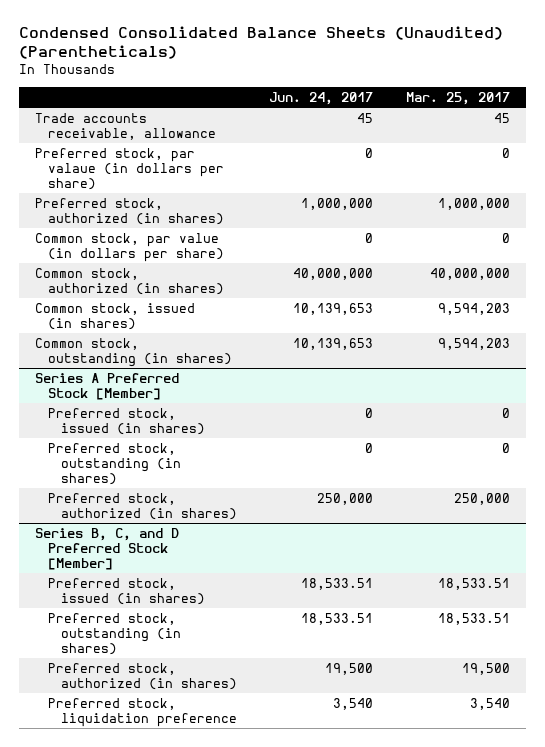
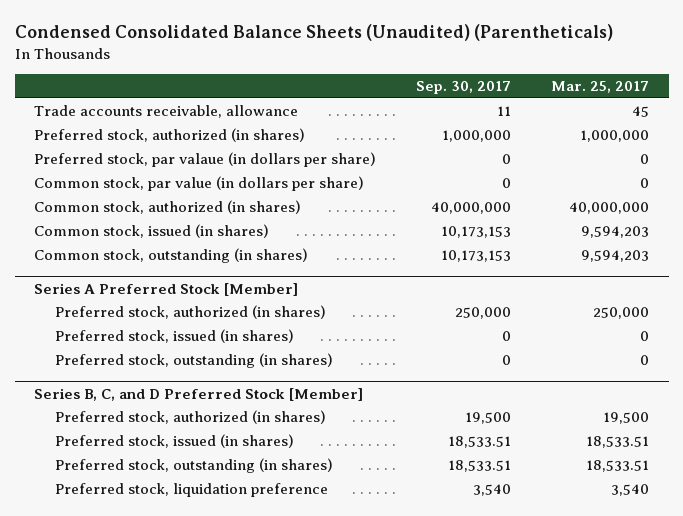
[269,91,374,105] Jun. 24, 2017 -> none
none -> [416,80,512,94] Sep. 30, 2017
[34,147,224,190] Preferred stock, par valaue (in dollars per share) -> [34,152,377,168] Preferred stock, par valaue (in dollars per share)
[47,492,237,520] Preferred stock, authorized (in shares) -> [55,305,327,320] Preferred stock, authorized (in shares)
[47,662,237,690] Preferred stock, authorized (in shares) -> [55,410,327,425] Preferred stock, authorized (in shares)

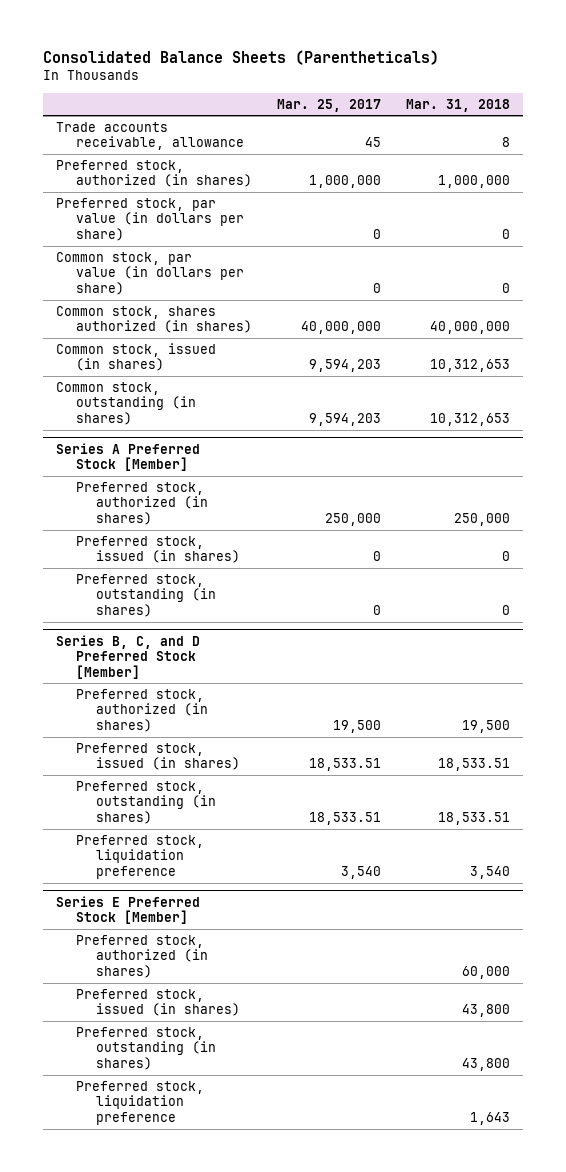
[14,24,613,42] Condensed Consolidated Balance Sheets (Unaudited) (Parentheticals) -> [43,50,440,66] Consolidated Balance Sheets (Parentheticals)
[416,80,512,94] Sep. 30, 2017 -> none
none -> [406,98,511,112] Mar. 31, 2018
[34,152,377,168] Preferred stock, par valaue (in dollars per share) -> [55,197,245,242] Preferred stock, par value (in dollars per share)
[34,200,302,215] Common stock, authorized (in shares) -> [55,305,253,334] Common stock, shares authorized (in shares)
none -> [55,895,200,925] Series E Preferred Stock [Member]
none -> [76,934,209,979] Preferred stock, authorized (in shares)
none -> [76,988,241,1017] Preferred stock, issued (in shares)
none -> [76,1026,217,1071] Preferred stock, outstanding (in shares)
none -> [76,1080,205,1126] Preferred stock, liquidation preference

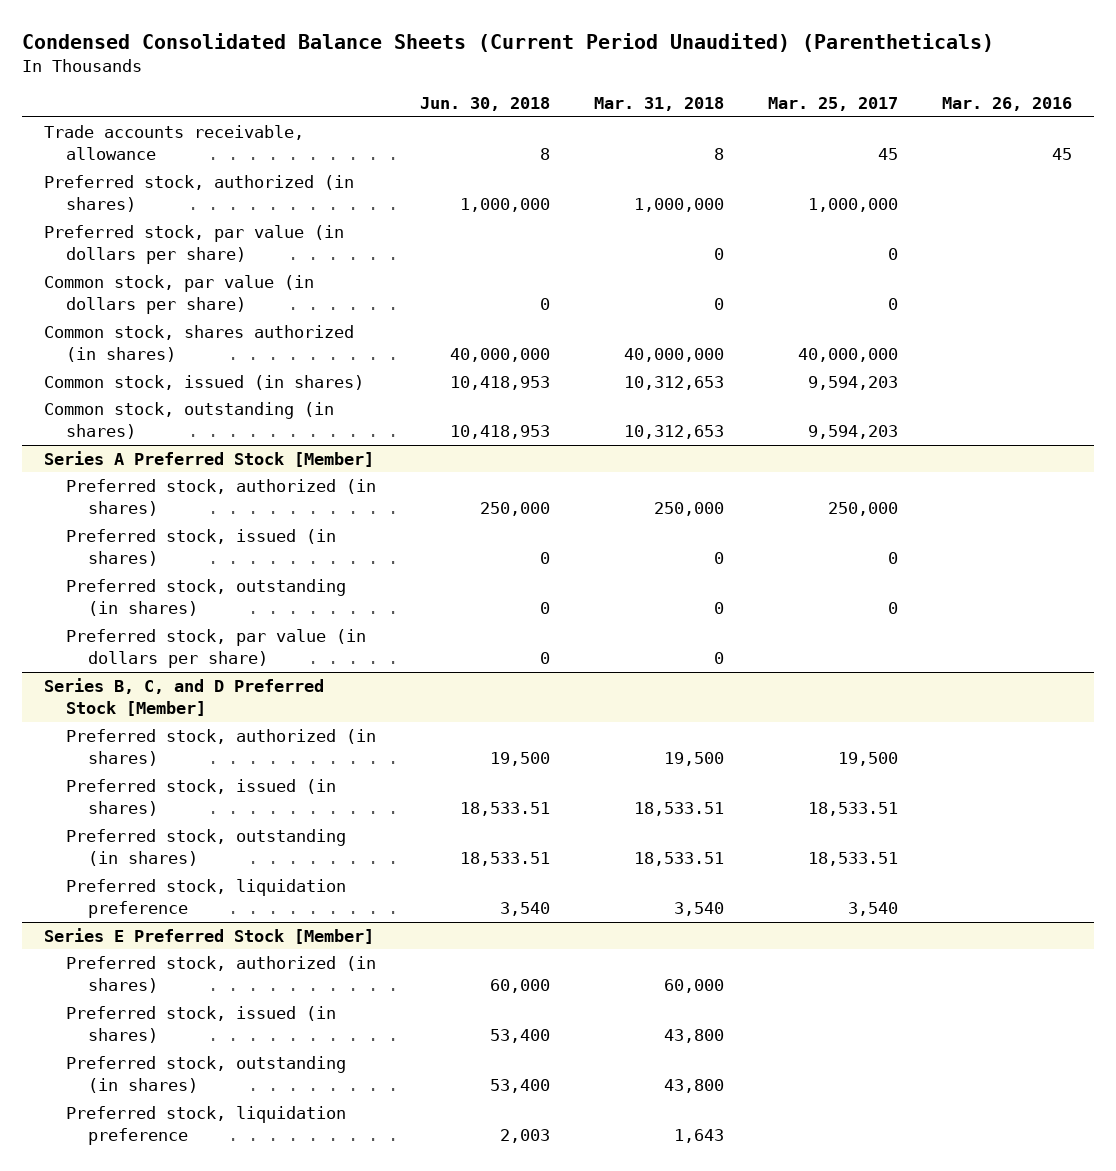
[43,50,440,66] Consolidated Balance Sheets (Parentheticals) -> [22,32,995,52] Condensed Consolidated Balance Sheets (Current Period Unaudited) (Parentheticals)
none -> [419,97,550,112] Jun. 30, 2018
none -> [941,97,1072,112] Mar. 26, 2016
none -> [65,629,366,669] Preferred stock, par value (in dollars per share)

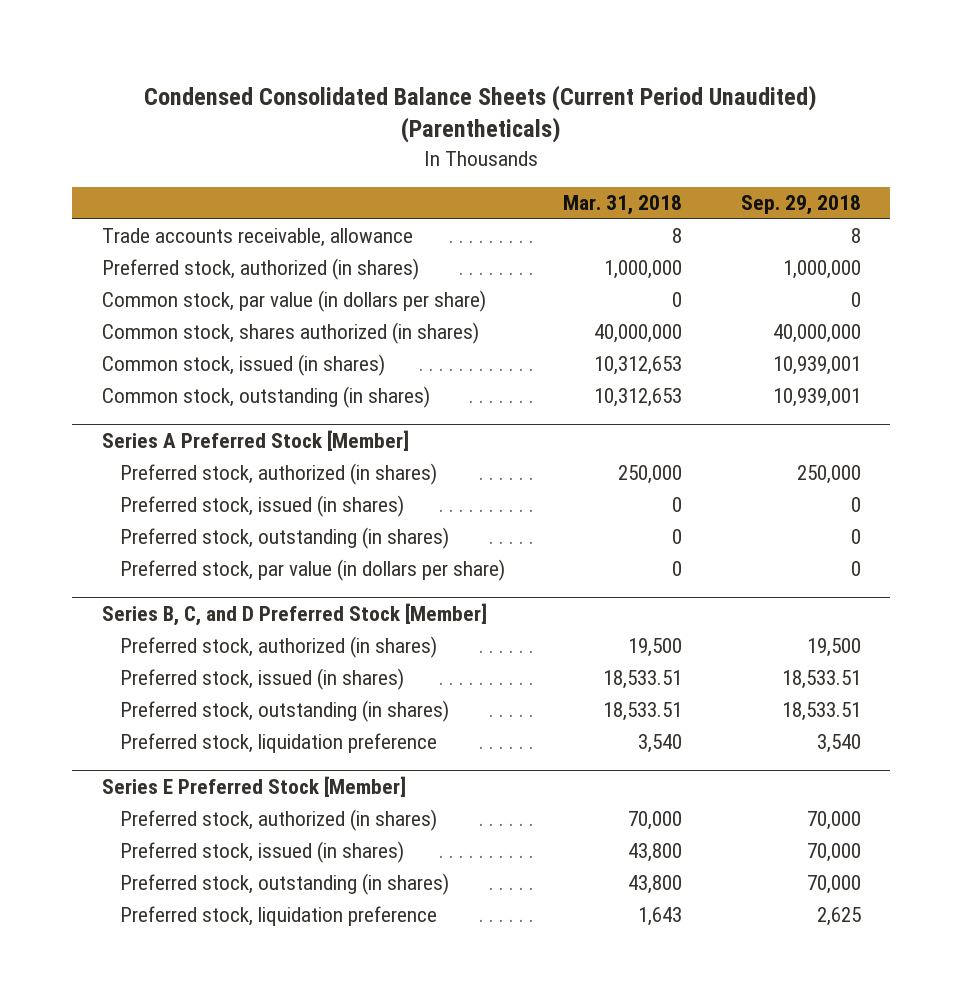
[419,97,550,112] Jun. 30, 2018 -> none
[767,97,898,112] Mar. 25, 2017 -> none
[941,97,1072,112] Mar. 26, 2016 -> none
none -> [740,195,861,216] Sep. 29, 2018
[44,225,345,265] Preferred stock, par value (in dollars per share) -> none
[663,979,724,994] 60,000 -> [628,811,683,831] 70,000

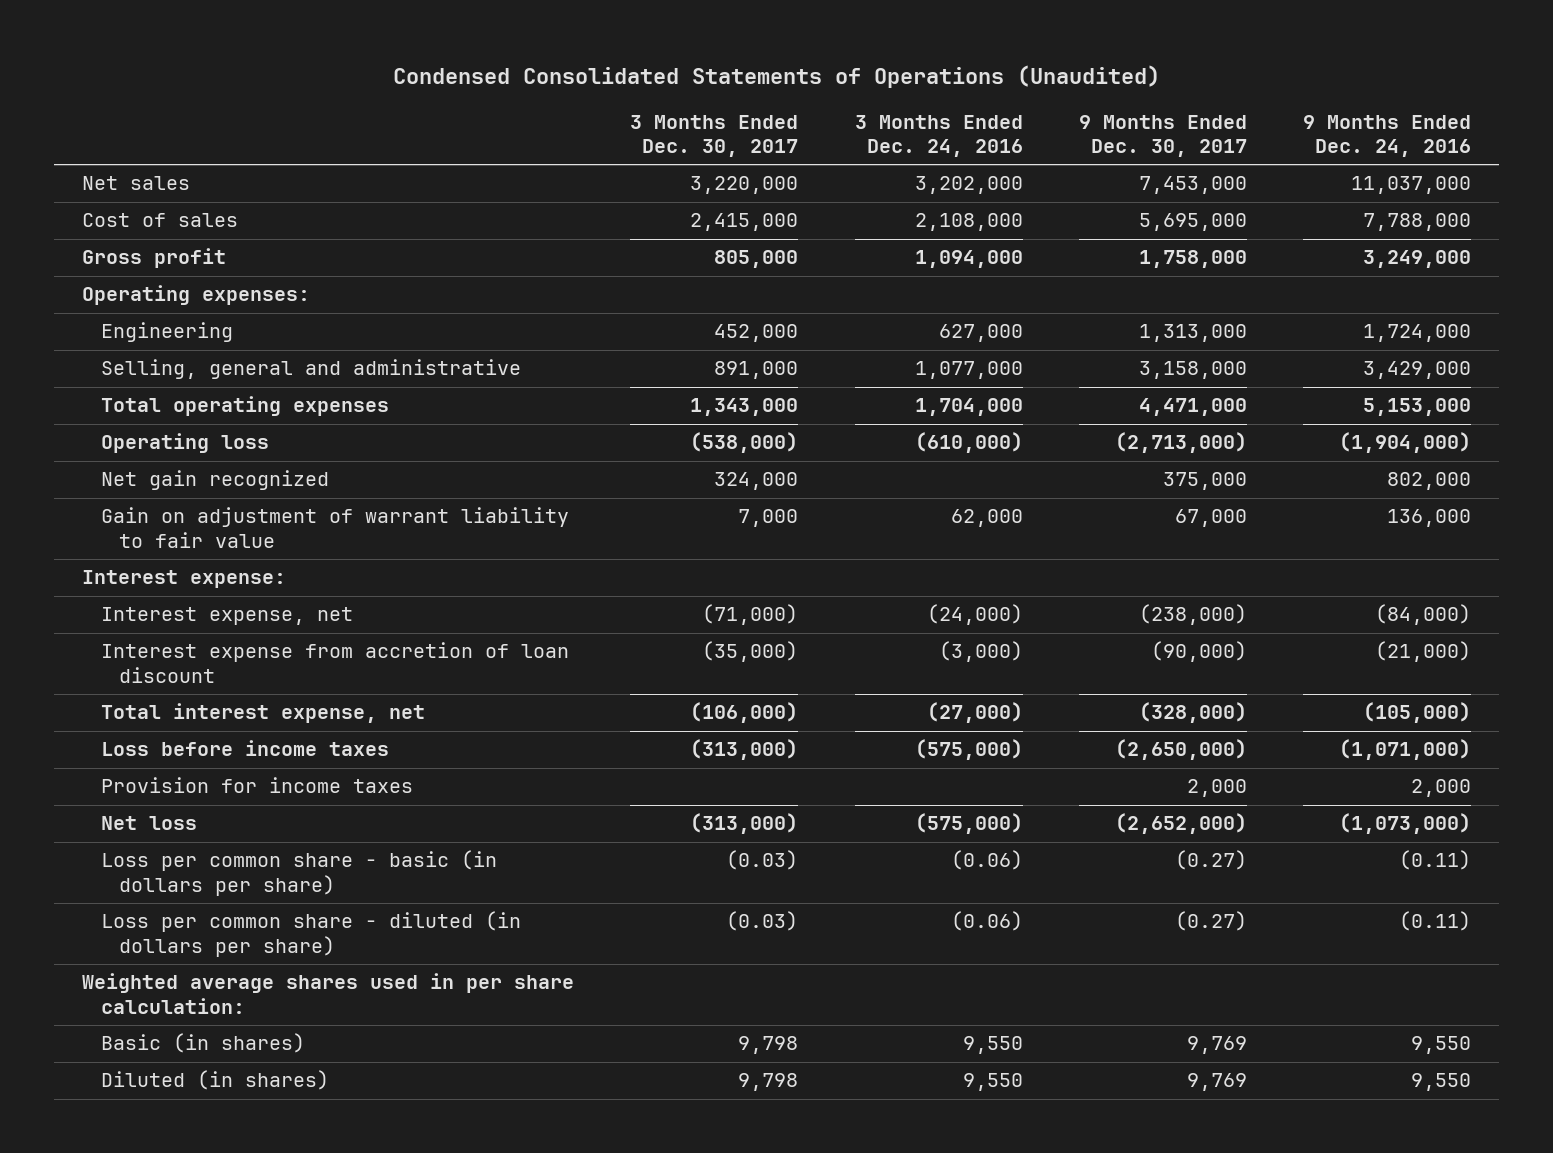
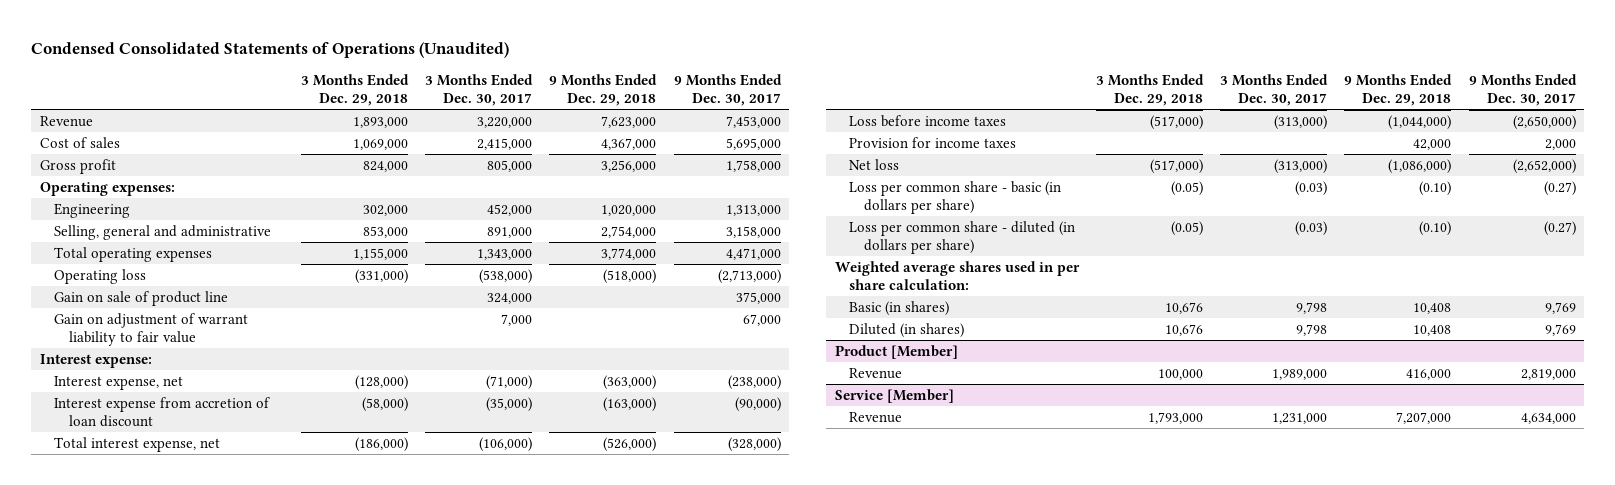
[854,114,1023,158] 3 Months Ended Dec. 24, 2016 -> none
[1302,114,1471,158] 9 Months Ended Dec. 24, 2016 -> none
none -> [301,74,410,106] 3 Months Ended Dec. 29, 2018
none -> [549,74,658,106] 9 Months Ended Dec. 29, 2018
[82,176,191,191] Net sales -> [39,115,93,127] Revenue
[100,470,329,491] Net gain recognized -> [54,290,229,306] Gain on sale of product line
none -> [834,344,958,359] Product [Member]
none -> [849,367,903,379] Revenue
none -> [834,388,954,403] Service [Member]
none -> [849,411,903,423] Revenue

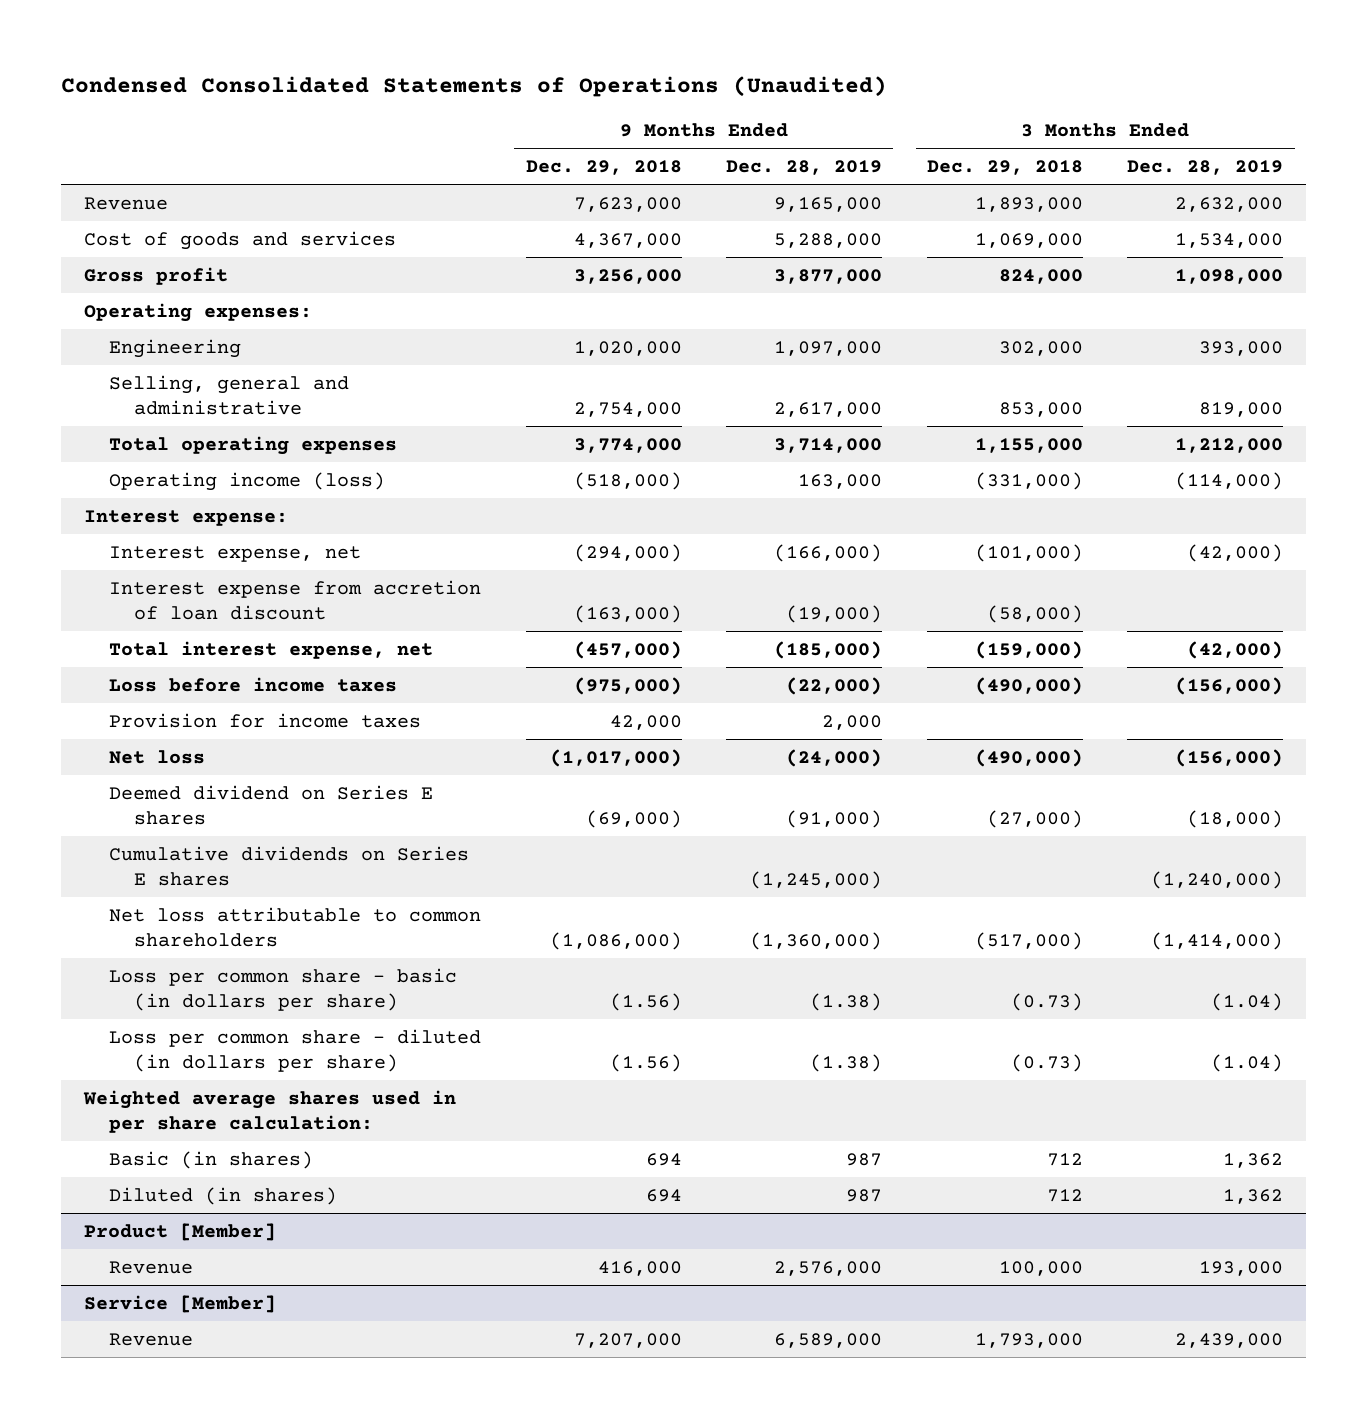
[425,74,534,106] 3 Months Ended Dec. 30, 2017 -> none
[673,74,782,106] 9 Months Ended Dec. 30, 2017 -> none
none -> [726,159,883,175] Dec. 28, 2019
none -> [1127,159,1284,175] Dec. 28, 2019
[39,136,120,148] Cost of sales -> [83,230,396,250] Cost of goods and services
[54,290,229,306] Gain on sale of product line -> none
[54,312,249,346] Gain on adjustment of warrant liability to fair value -> none
[54,268,147,284] Operating loss -> [108,471,385,491] Operating income (loss)
[355,374,409,390] (128,000) -> [974,543,1083,562] (101,000)
[603,374,657,390] (363,000) -> [573,543,682,562] (294,000)
[355,436,409,452] (186,000) -> [974,640,1083,659] (159,000)
[603,436,657,452] (526,000) -> [573,640,682,659] (457,000)
[1150,114,1204,130] (517,000) -> [974,676,1083,695] (490,000)
[1388,114,1452,130] (1,044,000) -> [573,676,682,695] (975,000)
[1150,158,1204,174] (517,000) -> [974,748,1083,767] (490,000)
[1388,158,1452,174] (1,086,000) -> [549,748,682,767] (1,017,000)
none -> [108,784,433,825] Deemed dividend on Series E shares
none -> [108,845,469,886] Cumulative dividends on Series E shares
none -> [108,906,481,947] Net loss attributable to common shareholders
[1171,180,1204,196] (0.05) -> [1010,992,1083,1011] (0.73)
[1419,180,1452,196] (0.10) -> [609,992,682,1011] (1.56)
[1171,220,1204,236] (0.05) -> [1010,1053,1083,1072] (0.73)
[1419,220,1452,236] (0.10) -> [609,1053,682,1072] (1.56)
[1165,301,1204,314] 10,676 -> [1046,1152,1083,1166] 712
[1413,302,1452,314] 10,408 -> [645,1152,682,1166] 694
[1165,323,1204,336] 10,676 -> [1046,1188,1083,1202] 712
[1413,324,1452,336] 10,408 -> [645,1188,682,1202] 694

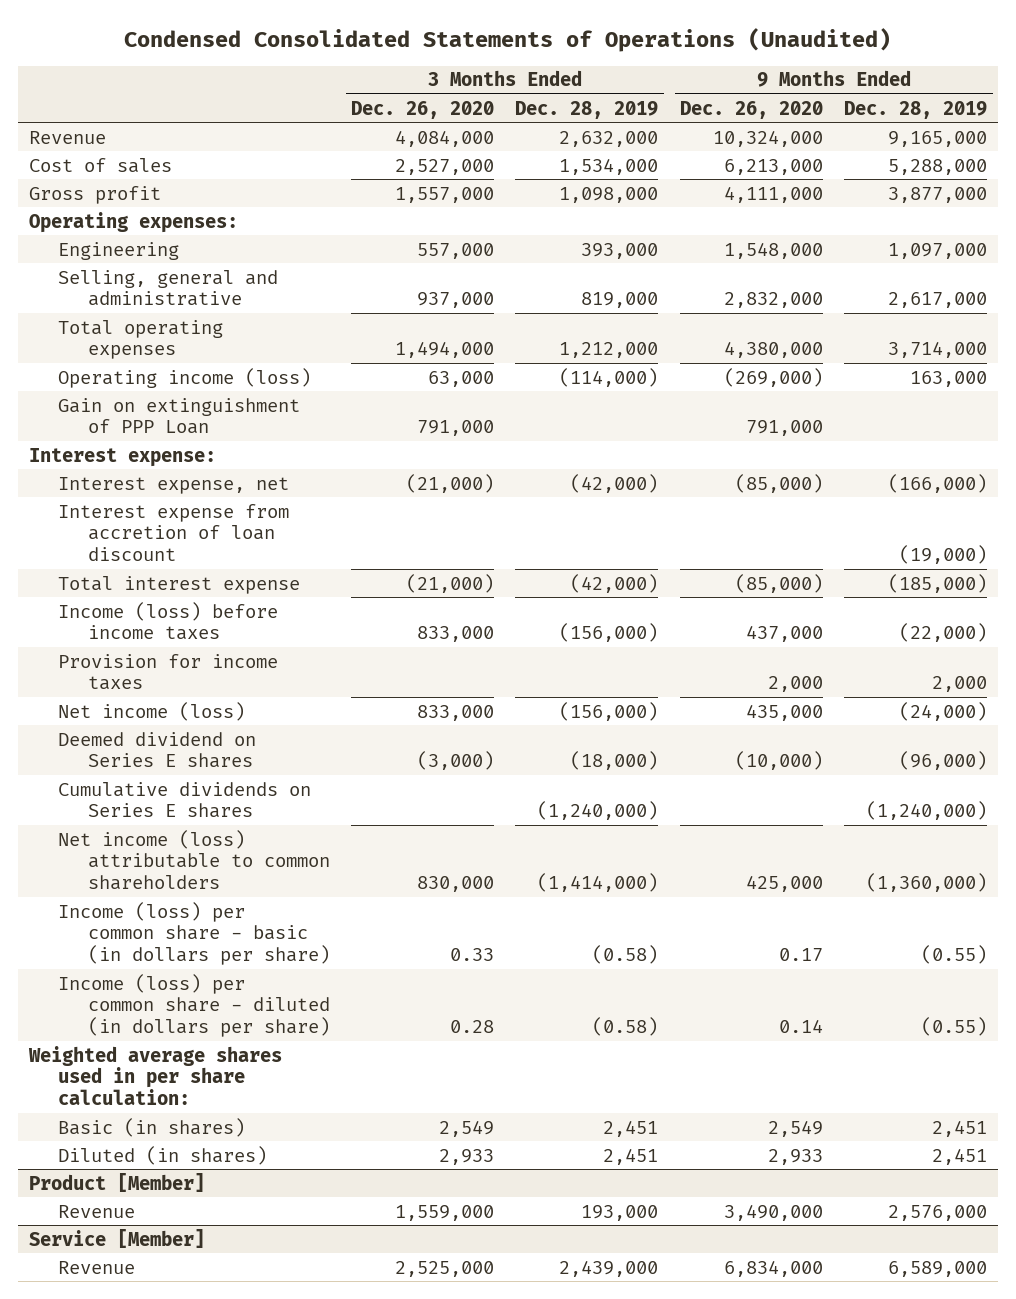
[525,159,682,175] Dec. 29, 2018 -> none
[926,159,1083,175] Dec. 29, 2018 -> none
none -> [351,100,495,119] Dec. 26, 2020
none -> [679,100,823,119] Dec. 26, 2020
[83,230,396,250] Cost of goods and services -> [28,157,172,173] Cost of sales
none -> [58,397,301,435] Gain on extinguishment of PPP Loan
[108,640,433,659] Total interest expense, net -> [58,575,301,594] Total interest expense
[108,676,397,692] Loss before income taxes -> [58,601,279,641] Income (loss) before income taxes
[108,749,205,764] Net loss -> [58,701,246,721] Net income (loss)
[786,809,883,828] (91,000) -> [899,751,988,771] (96,000)
[750,870,883,889] (1,245,000) -> [866,801,988,821] (1,240,000)
[108,906,481,947] Net loss attributable to common shareholders -> [58,829,330,890] Net income (loss) attributable to common shareholders
[108,967,457,1011] Loss per common share - basic (in dollars per share) -> [58,901,330,965] Income (loss) per common share - basic (in dollars per share)
[810,992,883,1011] (1.38) -> [921,944,988,964] (0.55)
[1211,992,1284,1011] (1.04) -> [592,944,659,964] (0.58)
[108,1028,481,1072] Loss per common share - diluted (in dollars per share) -> [58,973,330,1037] Income (loss) per common share - diluted (in dollars per share)
[810,1053,883,1072] (1.38) -> [921,1016,988,1036] (0.55)
[1211,1053,1284,1072] (1.04) -> [592,1016,659,1036] (0.58)
[846,1152,883,1166] 987 -> [932,1119,988,1137] 2,451
[1223,1152,1284,1168] 1,362 -> [603,1119,659,1137] 2,451
[846,1188,883,1202] 987 -> [932,1147,988,1165] 2,451
[1223,1188,1284,1204] 1,362 -> [603,1147,659,1165] 2,451

